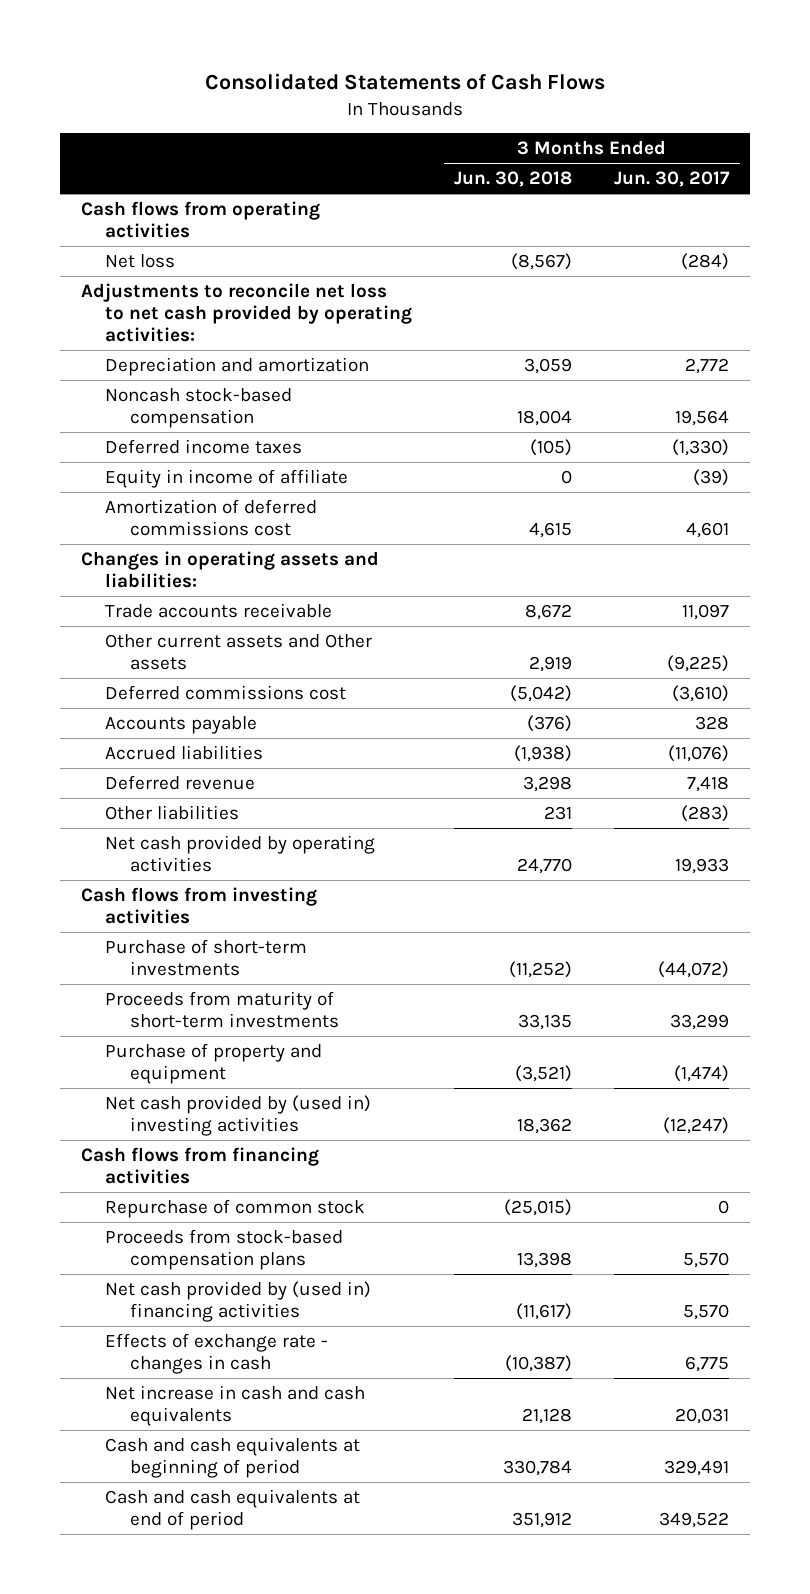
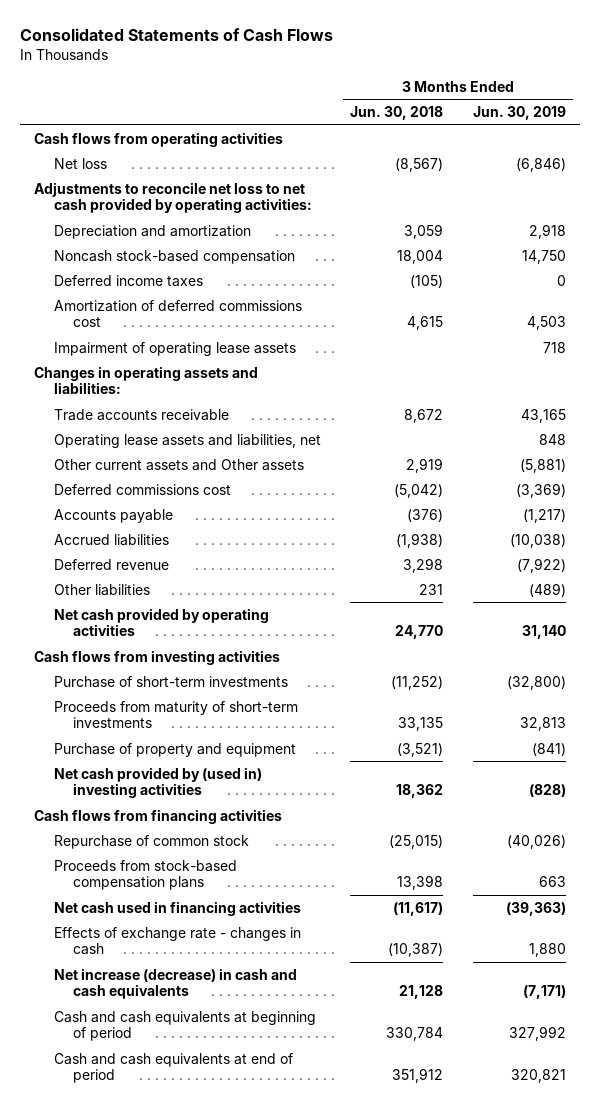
[614,171,731,188] Jun. 30, 2017 -> none
none -> [472,106,566,121] Jun. 30, 2019
[105,468,349,488] Equity in income of affiliate -> none
none -> [53,341,296,356] Impairment of operating lease assets
none -> [53,433,321,448] Operating lease assets and liabilities, net
[105,1280,372,1322] Net cash provided by (used in) financing activities -> [53,900,301,916] Net cash used in financing activities
[105,1384,366,1426] Net increase in cash and cash equivalents -> [53,967,297,1000] Net increase (decrease) in cash and cash equivalents

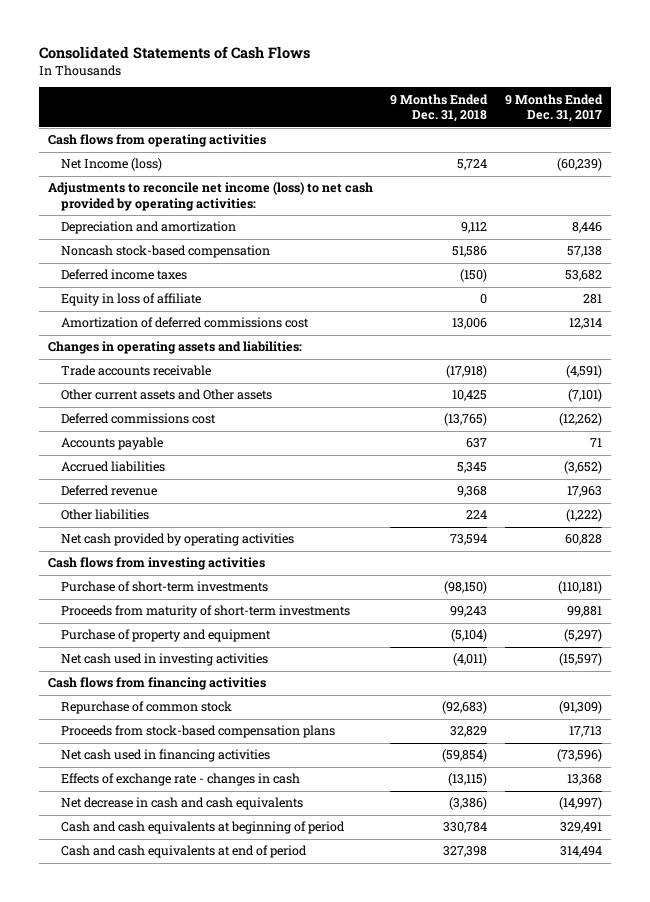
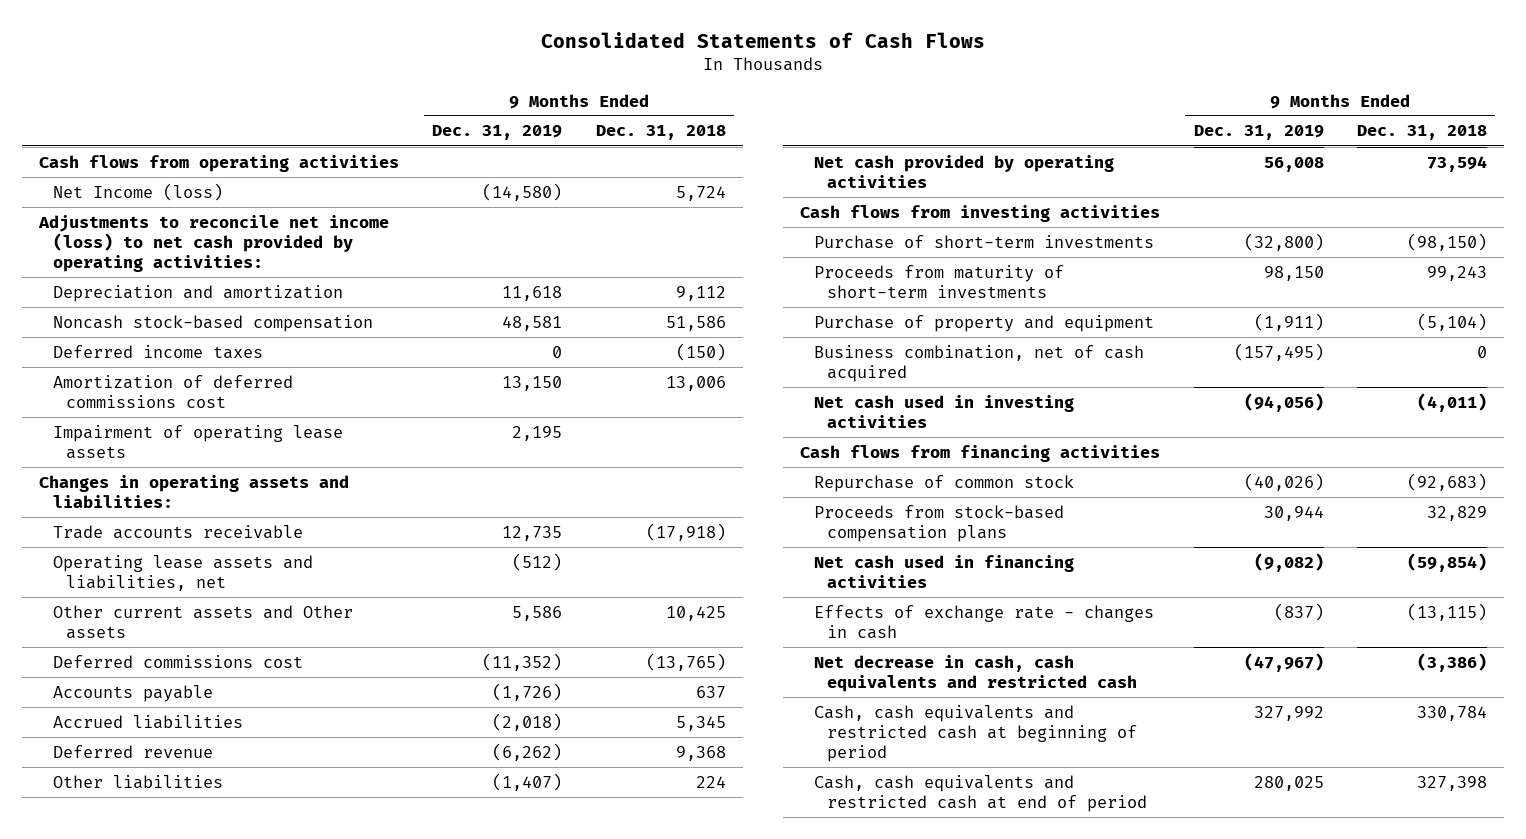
[505,93,604,123] 9 Months Ended Dec. 31, 2017 -> none
none -> [432,125,563,141] Dec. 31, 2019
[60,293,201,307] Equity in loss of affiliate -> none
none -> [52,424,343,459] Impairment of operating lease assets
none -> [52,554,313,591] Operating lease assets and liabilities, net
none -> [813,344,1144,382] Business combination, net of cash acquired
[60,797,303,811] Net decrease in cash and cash equivalents -> [813,654,1138,692] Net decrease in cash, cash equivalents and restricted cash
[60,821,345,835] Cash and cash equivalents at beginning of period -> [813,704,1138,762] Cash, cash equivalents and restricted cash at beginning of period
[60,845,307,859] Cash and cash equivalents at end of period -> [813,774,1148,812] Cash, cash equivalents and restricted cash at end of period

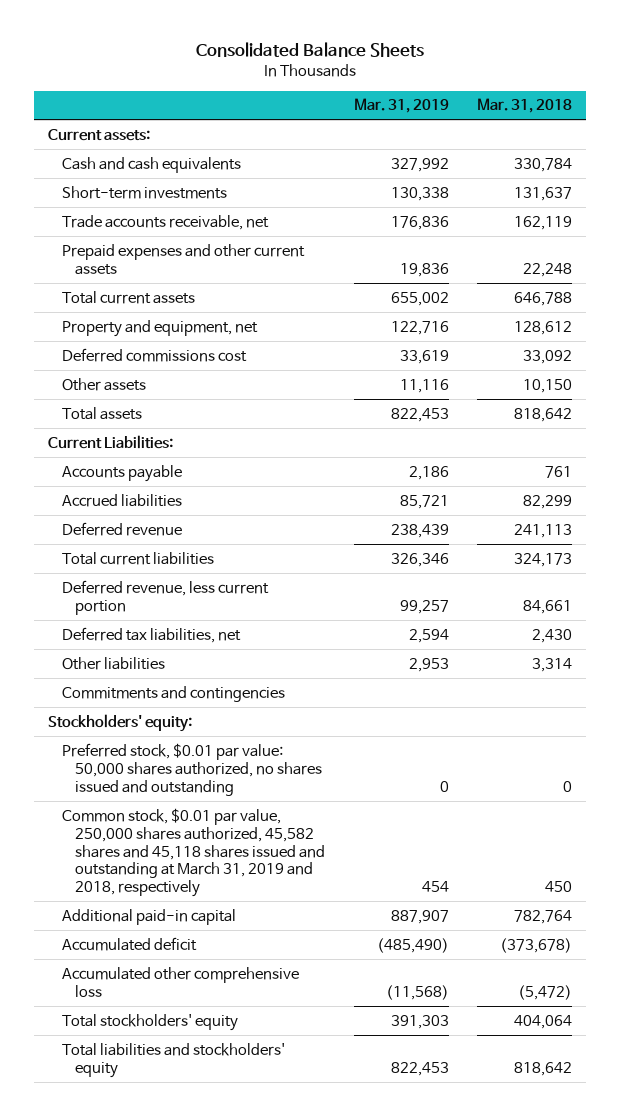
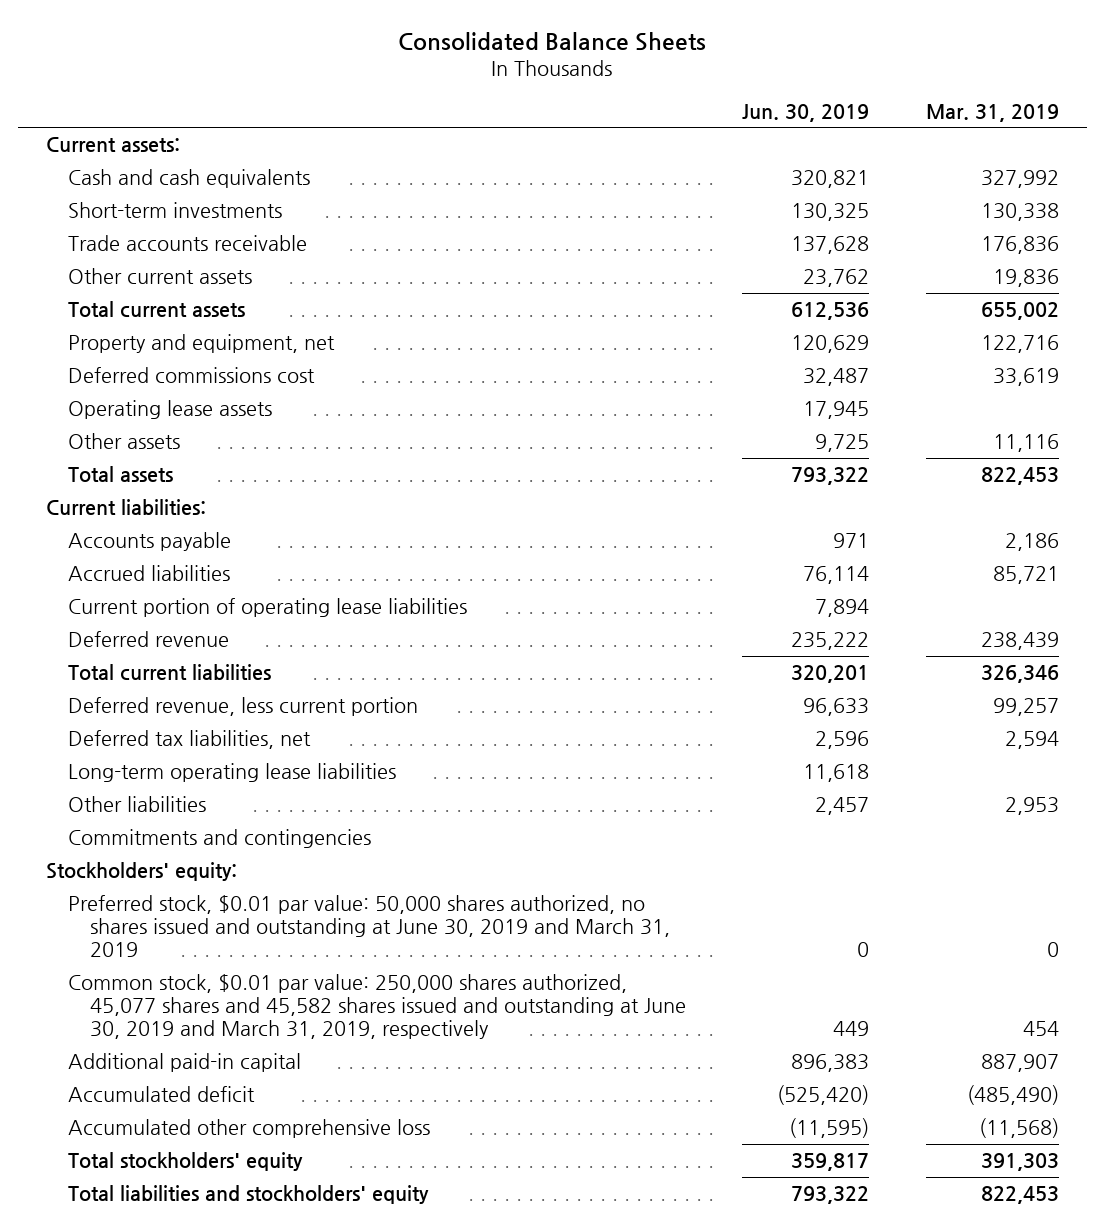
[476,98,572,114] Mar. 31, 2018 -> none
none -> [742,103,870,122] Jun. 30, 2019
[61,214,269,230] Trade accounts receivable, net -> [68,235,308,252] Trade accounts receivable
[61,243,305,275] Prepaid expenses and other current assets -> [68,268,253,285] Other current assets
none -> [68,400,273,420] Operating lease assets
[47,434,173,449] Current Liabilities: -> [46,499,207,516] Current liabilities:
none -> [68,598,468,618] Current portion of operating lease liabilities
none -> [68,763,397,783] Long-term operating lease liabilities
[61,742,323,796] Preferred stock, $0.01 par value: 50,000 shares authorized, no shares issued and outstanding -> [68,895,670,958] Preferred stock, $0.01 par value: 50,000 shares authorized, no shares issued and outstanding at June 30, 2019 and March 31, 2019
[61,807,326,898] Common stock, $0.01 par value, 250,000 shares authorized, 45,582 shares and 45,118 shares issued and outstanding at March 31, 2019 and 2018, respectively -> [68,974,686,1040] Common stock, $0.01 par value: 250,000 shares authorized, 45,077 shares and 45,582 shares issued and outstanding at June 30, 2019 and March 31, 2019, respectively

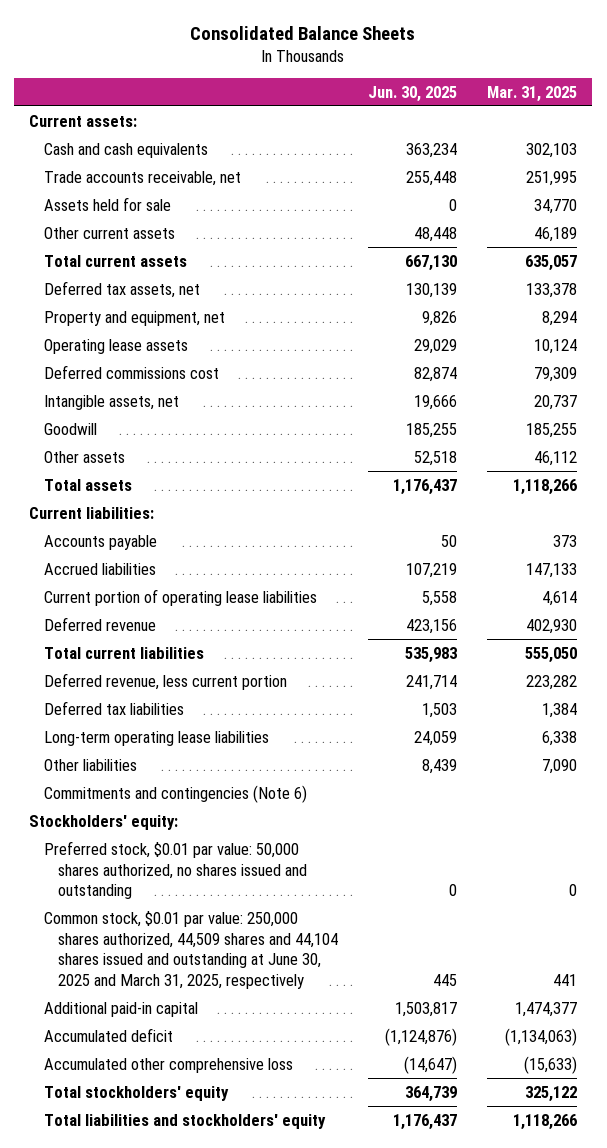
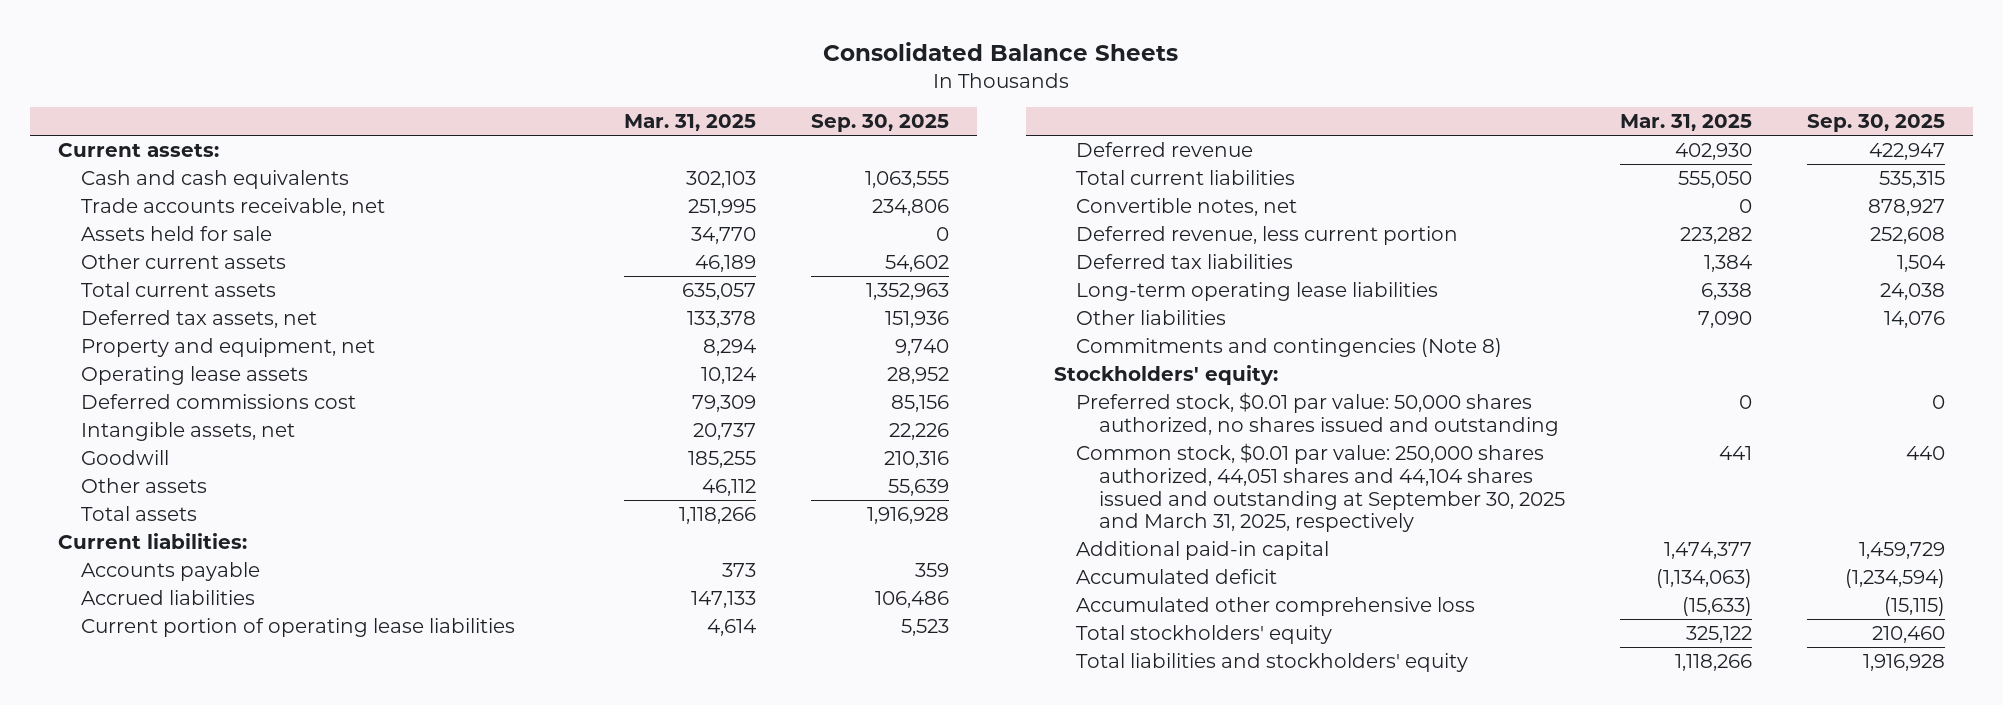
[368,85,458,102] Jun. 30, 2025 -> none
none -> [811,114,950,133] Sep. 30, 2025
none -> [1076,197,1298,216] Convertible notes, net
[43,784,307,803] Commitments and contingencies (Note 6) -> [1076,337,1503,357] Commitments and contingencies (Note 8)
[43,910,339,989] Common stock, $0.01 par value: 250,000 shares authorized, 44,509 shares and 44,104 shares issued and outstanding at June 30, 2025 and March 31, 2025, respectively -> [1076,442,1566,533] Common stock, $0.01 par value: 250,000 shares authorized, 44,051 shares and 44,104 shares issued and outstanding at September 30, 2025 and March 31, 2025, respectively

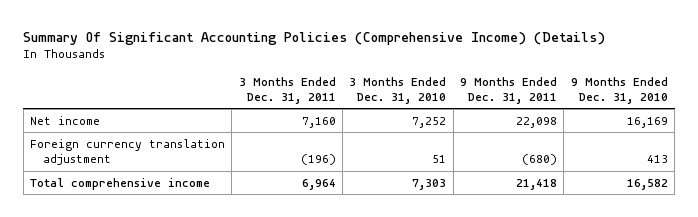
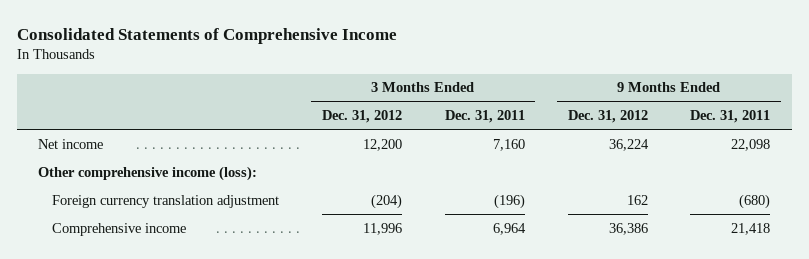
[23,31,606,45] Summary Of Significant Accounting Policies (Comprehensive Income) (Details) -> [16,27,397,44] Consolidated Statements of Comprehensive Income
[349,76,447,104] 3 Months Ended Dec. 31, 2010 -> none
[570,76,668,104] 9 Months Ended Dec. 31, 2010 -> none
none -> [321,110,402,124] Dec. 31, 2012
none -> [567,110,648,124] Dec. 31, 2012
none -> [38,165,258,181] Other comprehensive income (loss):
[30,177,211,190] Total comprehensive income -> [51,222,186,236] Comprehensive income

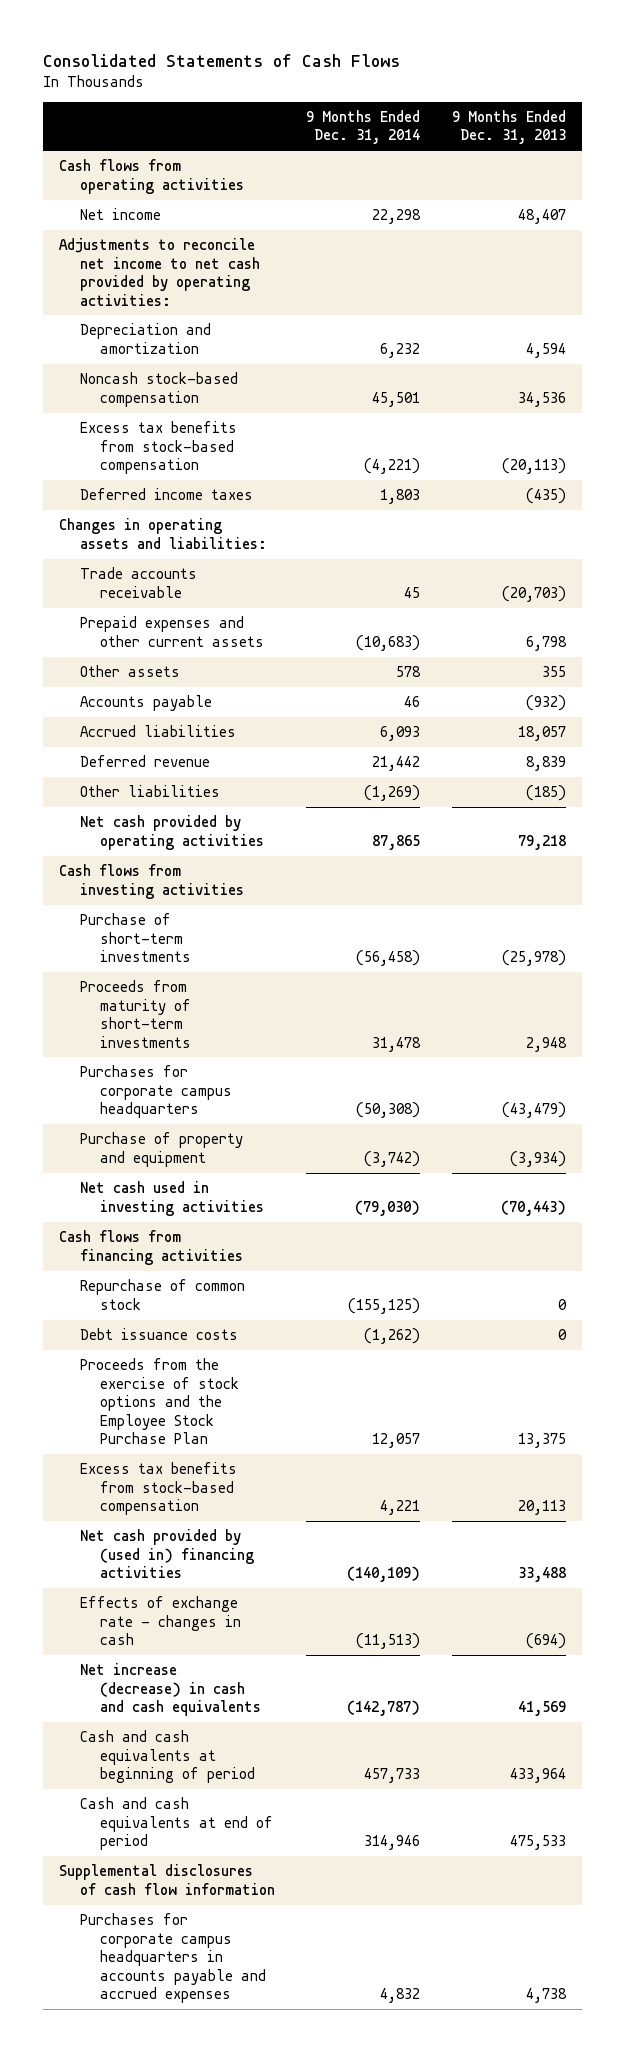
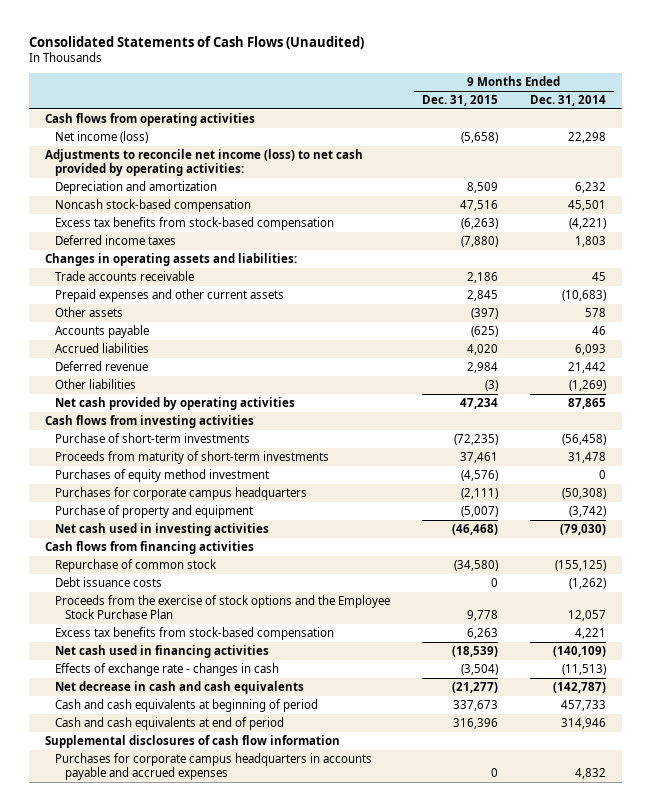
[43,53,401,67] Consolidated Statements of Cash Flows -> [29,35,365,49] Consolidated Statements of Cash Flows (Unaudited)
[452,110,567,145] 9 Months Ended Dec. 31, 2013 -> none
none -> [422,94,499,106] Dec. 31, 2015
[79,208,161,221] Net income -> [54,130,148,143] Net income (loss)
[59,238,260,306] Adjustments to reconcile net income to net cash provided by operating activities: -> [45,148,364,177] Adjustments to reconcile net income (loss) to net cash provided by operating activities:
none -> [54,468,269,482] Purchases of equity method investment
[79,1529,254,1579] Net cash provided by (used in) financing activities -> [54,644,269,658] Net cash used in financing activities
[79,1663,261,1717] Net increase (decrease) in cash and cash equivalents -> [54,680,304,694] Net decrease in cash and cash equivalents

